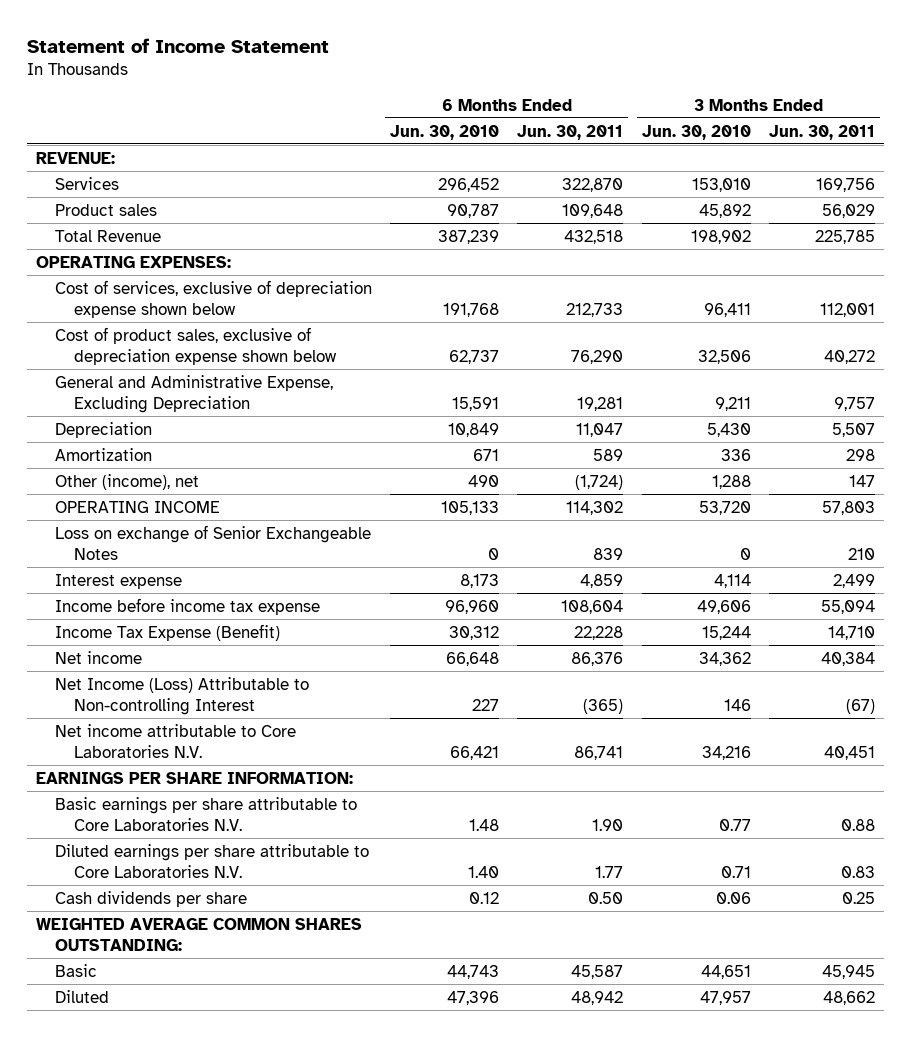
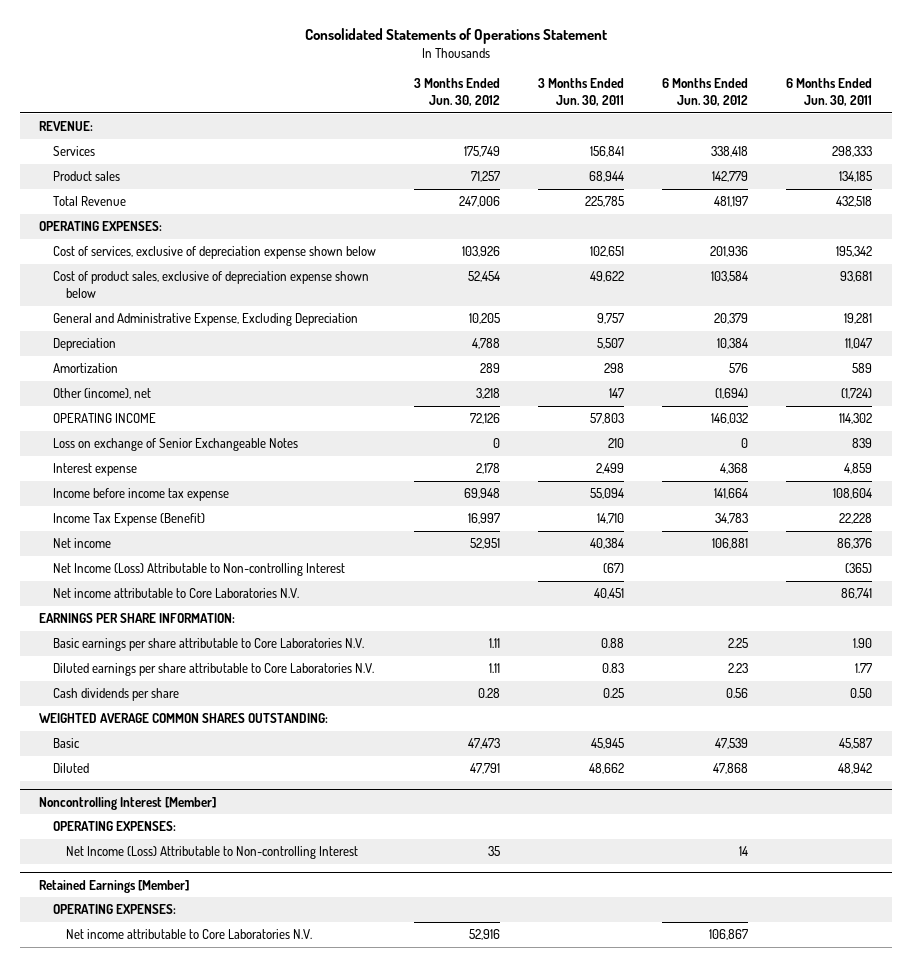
[26,37,329,53] Statement of Income Statement -> [304,28,607,45] Consolidated Statements of Operations Statement
[390,124,500,140] Jun. 30, 2010 -> none
[641,124,751,140] Jun. 30, 2010 -> none
none -> [413,78,500,107] 3 Months Ended Jun. 30, 2012
none -> [662,78,749,107] 6 Months Ended Jun. 30, 2012
[562,177,624,192] 322,870 -> [832,146,873,158] 298,333
[816,177,876,192] 169,756 -> [590,146,625,158] 156,841
[562,203,624,218] 109,648 -> [839,171,873,183] 134,185
[822,203,876,218] 56,029 -> [589,171,625,183] 68,944
[566,302,624,317] 212,733 -> [836,246,873,258] 195,342
[820,302,876,317] 112,001 -> [590,246,625,258] 102,651
[571,349,624,364] 76,290 -> [840,271,873,283] 93,681
[824,349,876,364] 40,272 -> [590,271,625,283] 49,622
none -> [39,796,217,810] Noncontrolling Interest [Member]
none -> [52,821,176,832] OPERATING EXPENSES:
none -> [66,846,359,860] Net Income (Loss) Attributable to Non-controlling Interest
none -> [39,879,190,893] Retained Earnings [Member]
none -> [52,904,176,915] OPERATING EXPENSES:
none -> [66,929,313,940] Net income attributable to Core Laboratories N.V.

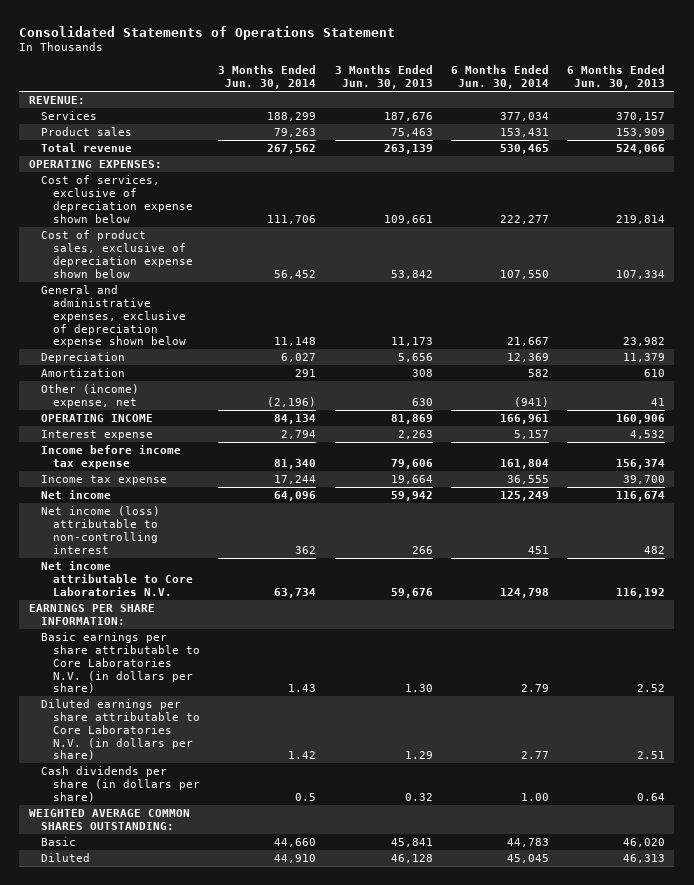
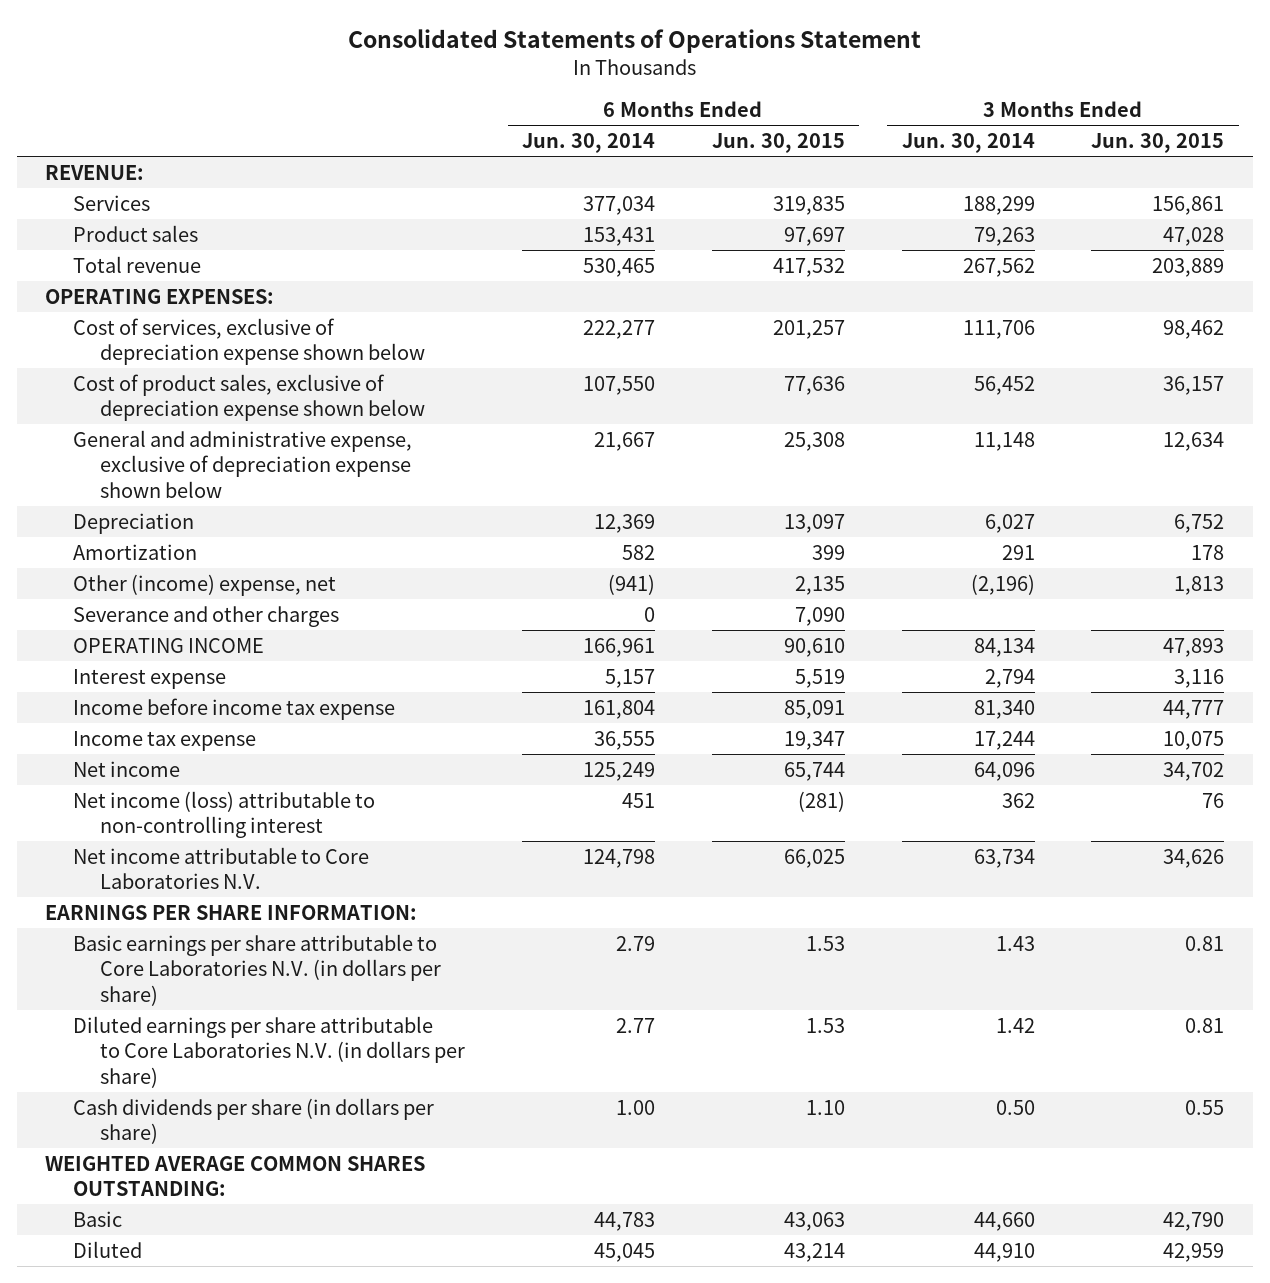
[334,65,433,90] 3 Months Ended Jun. 30, 2013 -> none
[567,65,666,90] 6 Months Ended Jun. 30, 2013 -> none
none -> [711,133,845,154] Jun. 30, 2015
none -> [1091,133,1225,154] Jun. 30, 2015
[40,285,187,348] General and administrative expenses, exclusive of depreciation expense shown below -> [72,429,412,498] General and administrative expense, exclusive of depreciation expense shown below
none -> [72,605,339,627] Severance and other charges
[295,792,317,801] 0.5 -> [995,1099,1035,1115] 0.50

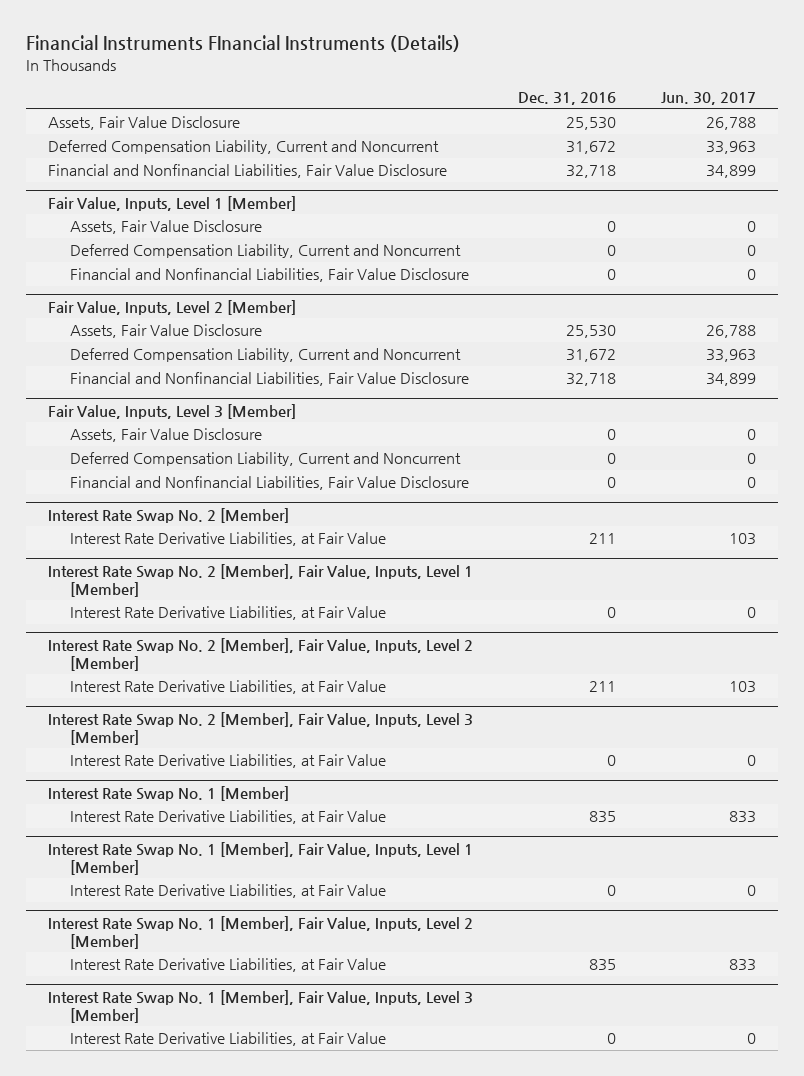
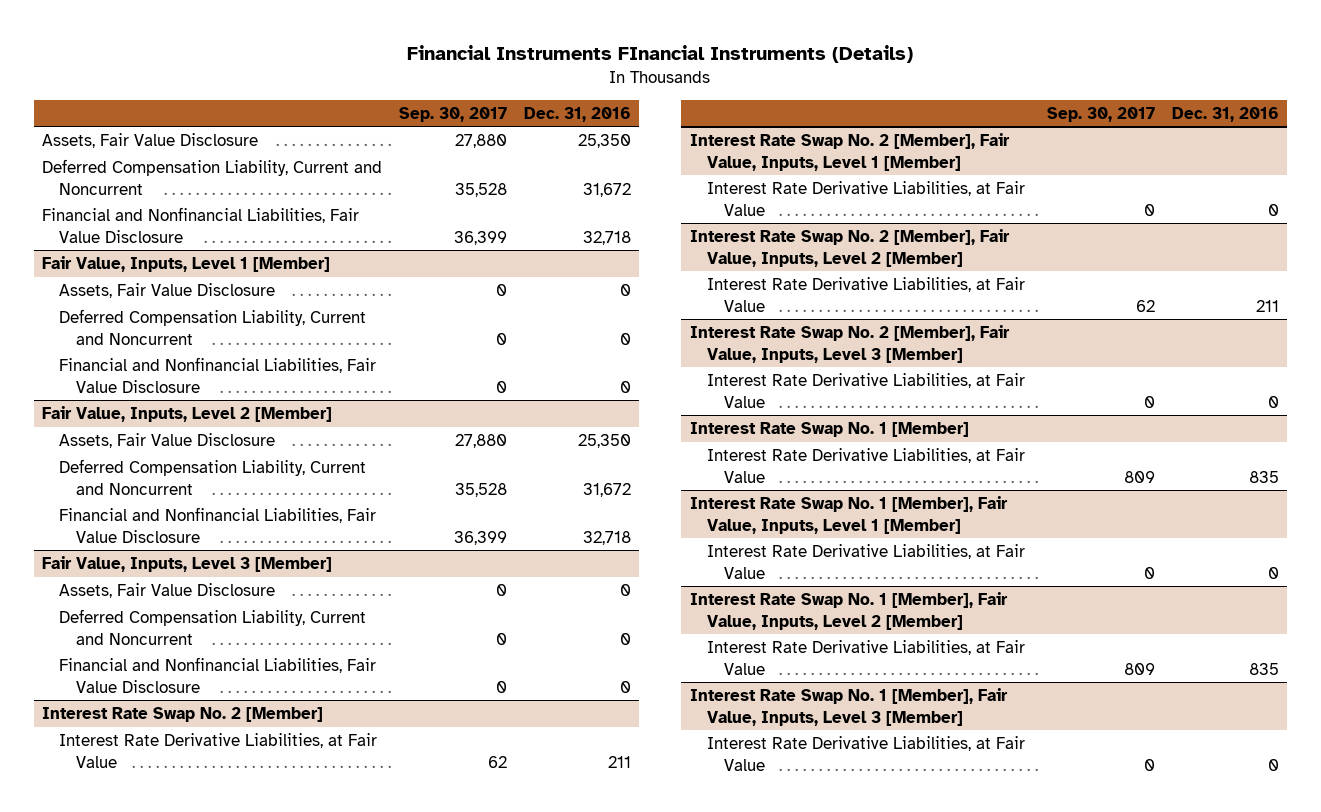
[661,92,757,106] Jun. 30, 2017 -> none
none -> [399,106,508,122] Sep. 30, 2017
[566,117,617,131] 25,530 -> [578,134,632,149] 25,350
[566,325,617,339] 25,530 -> [578,434,632,449] 25,350

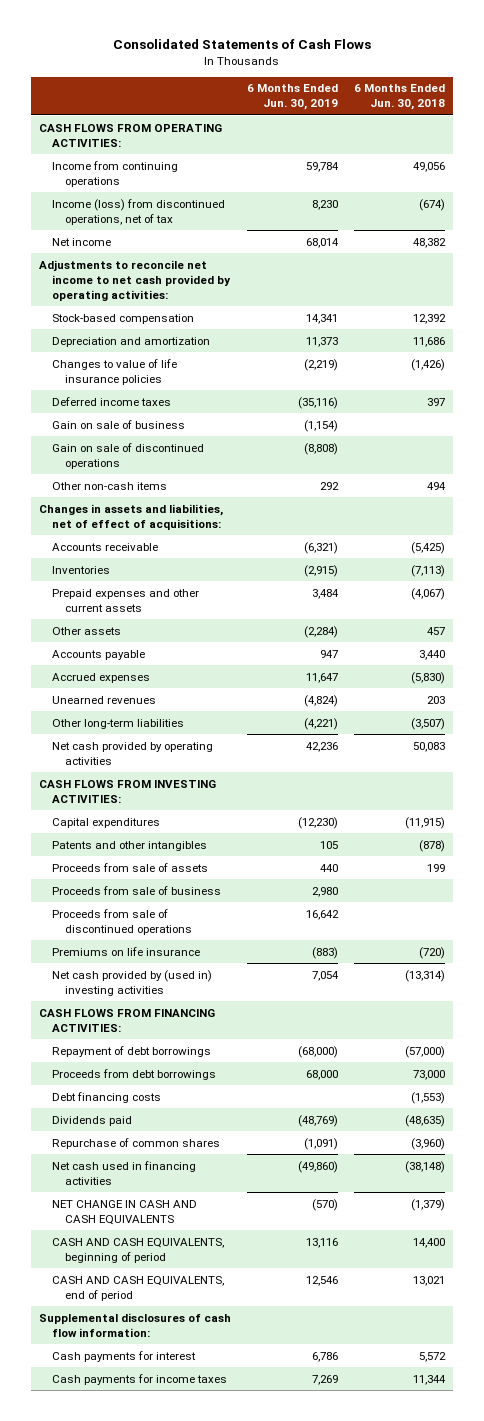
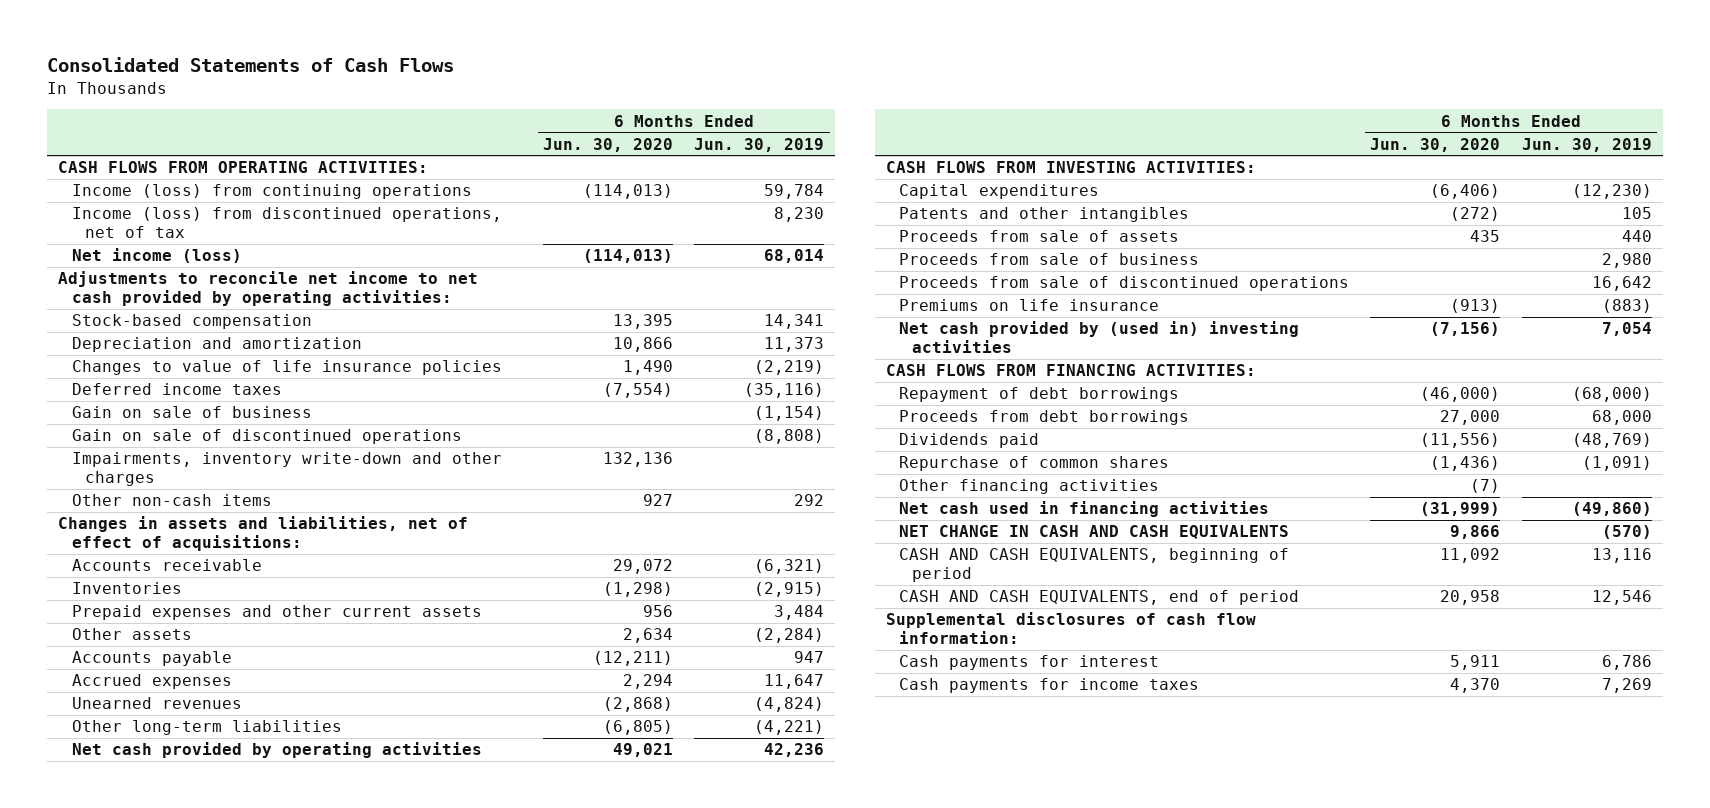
[353,84,445,111] 6 Months Ended Jun. 30, 2018 -> none
none -> [543,137,674,152] Jun. 30, 2020
[52,160,179,187] Income from continuing operations -> [71,184,472,200] Income (loss) from continuing operations
[52,237,112,246] Net income -> [71,248,242,264] Net income (loss)
none -> [71,452,502,486] Impairments, inventory write-down and other charges
[52,1091,162,1103] Debt financing costs -> none
none -> [899,479,1160,495] Other financing activities

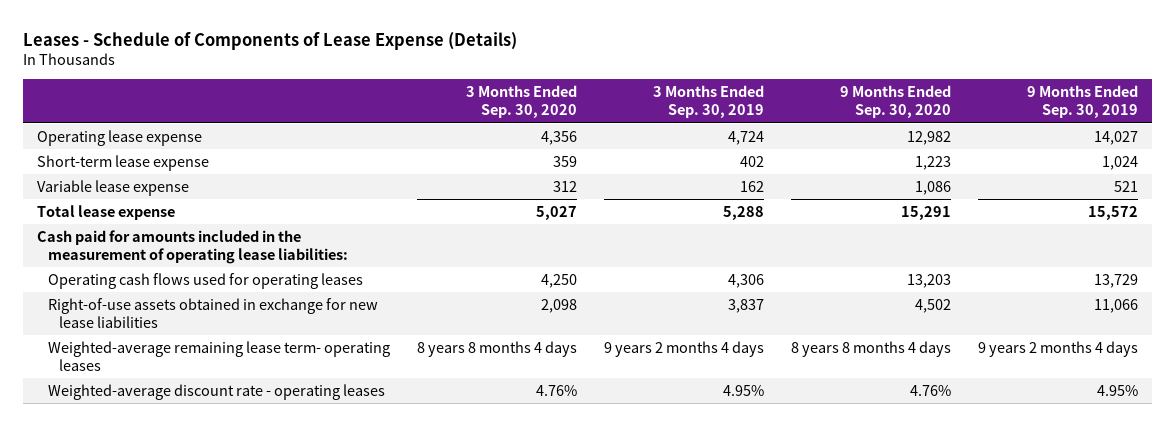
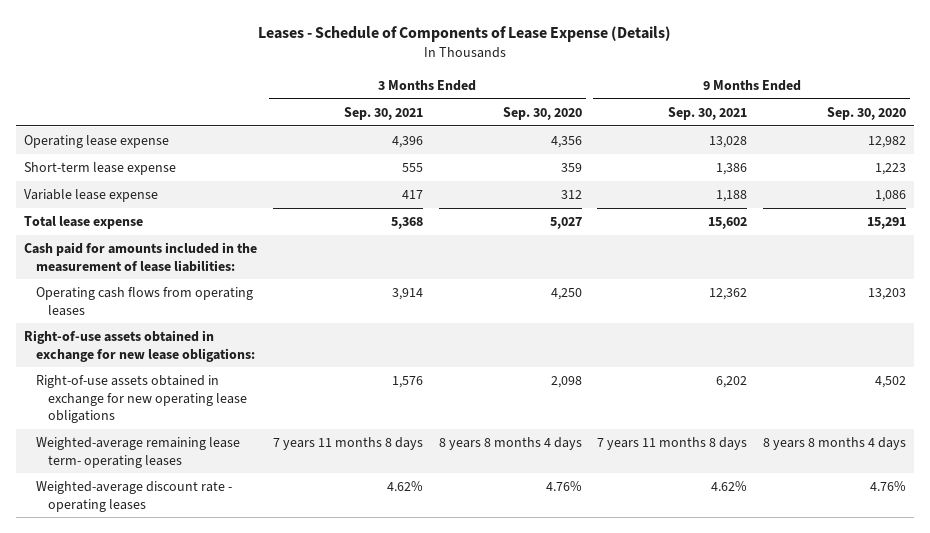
[653,84,765,119] 3 Months Ended Sep. 30, 2019 -> none
[1027,84,1139,119] 9 Months Ended Sep. 30, 2019 -> none
none -> [343,106,423,120] Sep. 30, 2021
none -> [668,106,748,120] Sep. 30, 2021
[36,229,348,265] Cash paid for amounts included in the measurement of operating lease liabilities: -> [24,242,258,272] Cash paid for amounts included in the measurement of lease liabilities:
[47,272,363,289] Operating cash flows used for operating leases -> [36,287,254,316] Operating cash flows from operating leases
none -> [24,330,256,362] Right-of-use assets obtained in exchange for new lease obligations:
[47,297,378,329] Right-of-use assets obtained in exchange for new lease liabilities -> [36,375,248,423] Right-of-use assets obtained in exchange for new operating lease obligations

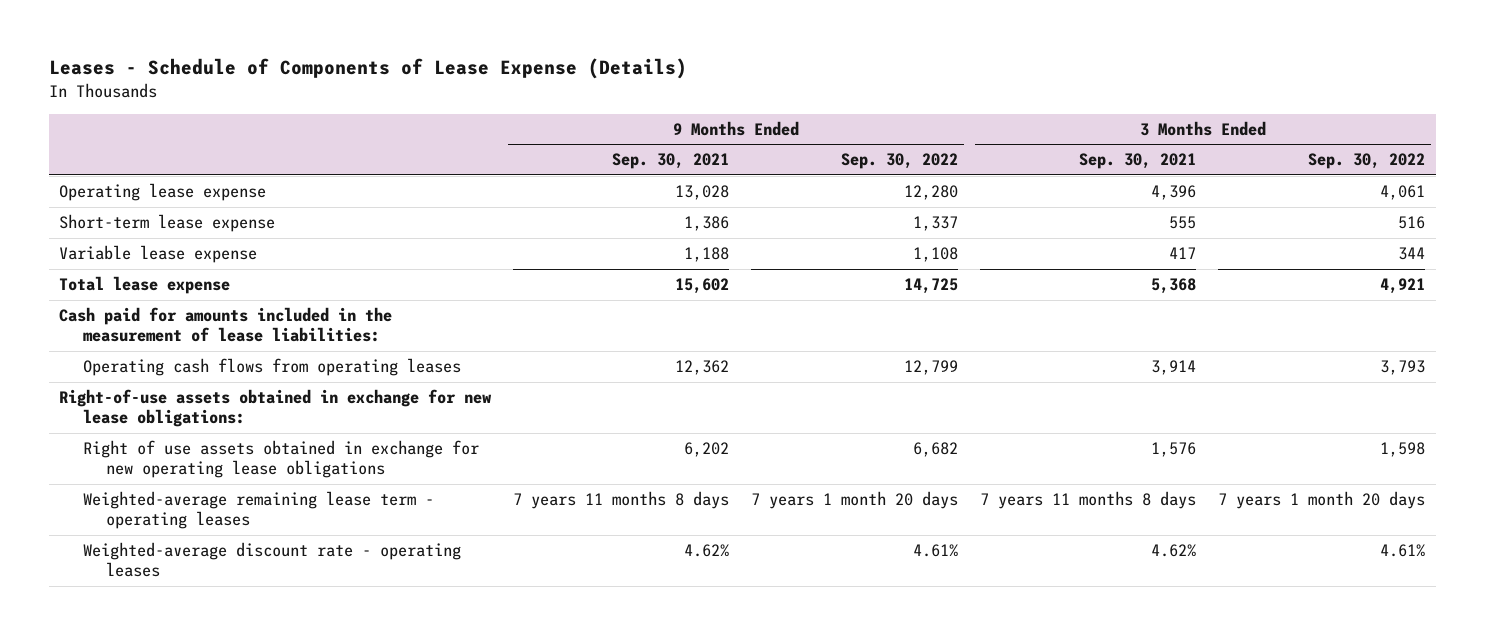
[502,106,582,120] Sep. 30, 2020 -> none
[826,106,906,120] Sep. 30, 2020 -> none
none -> [841,153,959,170] Sep. 30, 2022
none -> [1308,153,1426,170] Sep. 30, 2022
[36,375,248,423] Right-of-use assets obtained in exchange for new operating lease obligations -> [82,440,479,479] Right of use assets obtained in exchange for new operating lease obligations
[36,437,241,468] Weighted-average remaining lease term- operating leases -> [82,491,434,530] Weighted-average remaining lease term - operating leases

